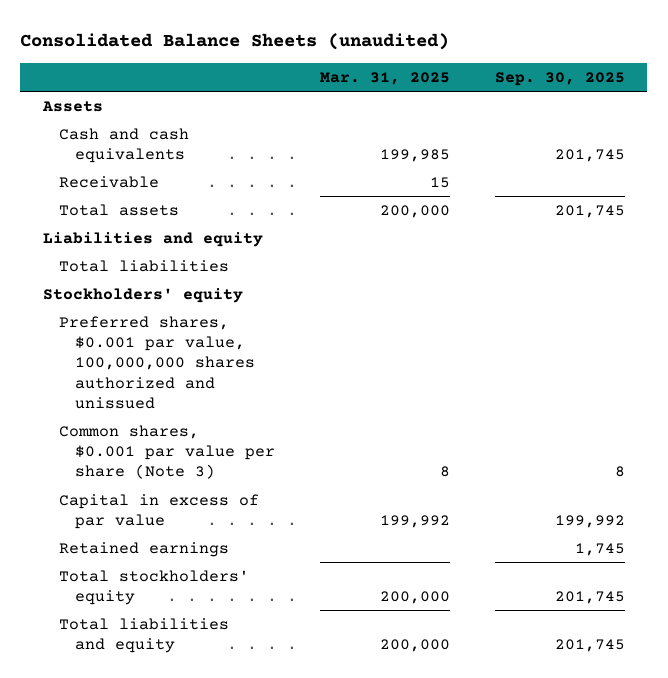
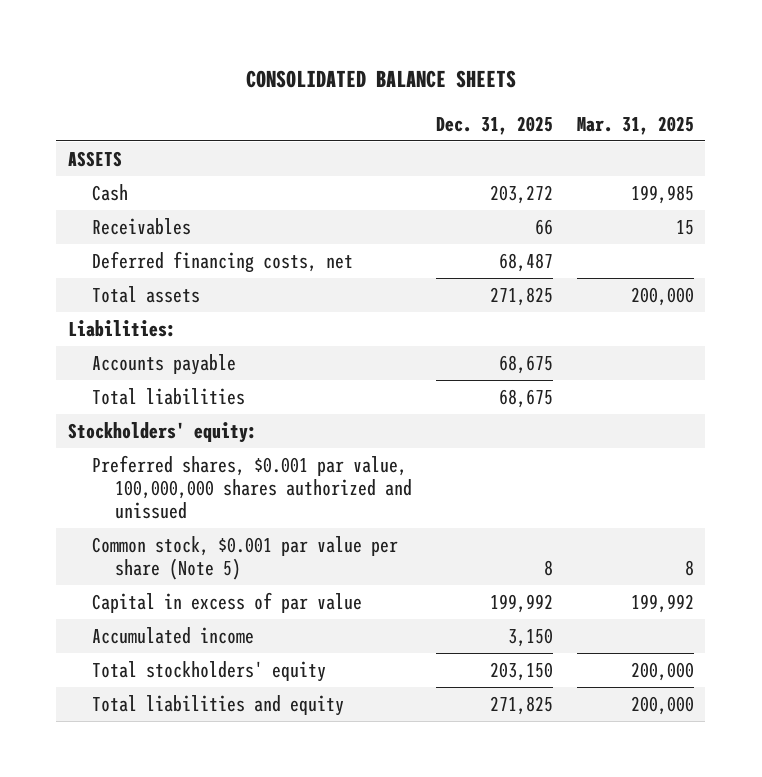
[20,33,450,51] Consolidated Balance Sheets (unaudited) -> [245,70,516,89] CONSOLIDATED BALANCE SHEETS
[494,71,625,86] Sep. 30, 2025 -> none
none -> [436,116,554,136] Dec. 31, 2025
[42,100,104,112] Assets -> [68,150,123,167] ASSETS
[58,127,189,164] Cash and cash equivalents -> [91,183,128,201] Cash
[58,175,159,188] Receivable -> [91,217,191,235] Receivables
none -> [91,250,353,273] Deferred financing costs, net
[43,231,264,247] Liabilities and equity -> none
none -> [68,319,177,337] Liabilities:
none -> [91,353,236,375] Accounts payable
[43,287,244,303] Stockholders' equity -> [68,421,258,443] Stockholders' equity:
[58,424,275,480] Common shares, $0.001 par value per share (Note 3) -> [91,535,398,581] Common stock, $0.001 par value per share (Note 5)
[58,541,229,557] Retained earnings -> [91,626,254,644] Accumulated income

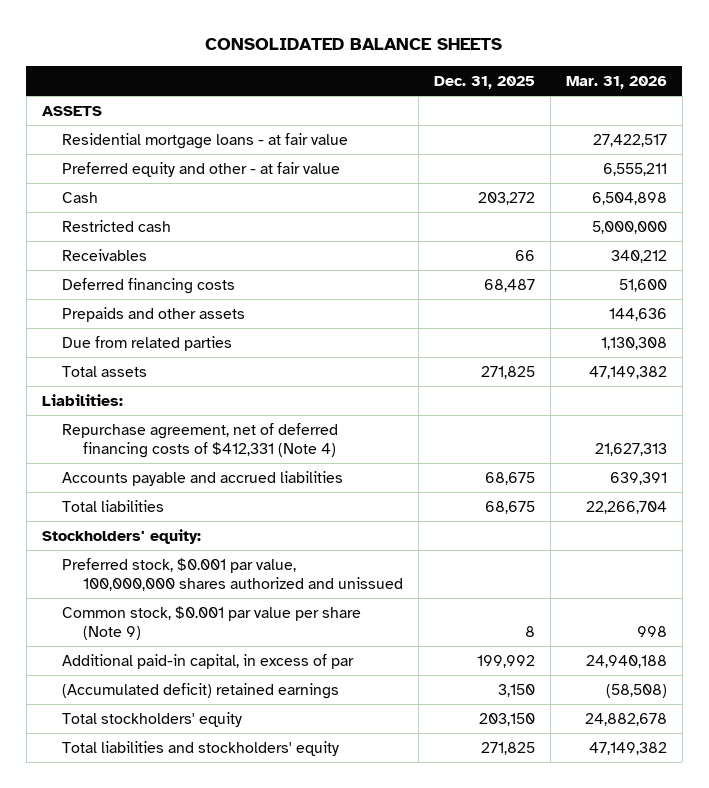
[576,116,694,136] Mar. 31, 2025 -> none
none -> [565,75,667,89] Mar. 31, 2026
none -> [62,132,349,149] Residential mortgage loans - at fair value
none -> [62,161,341,177] Preferred equity and other - at fair value
none -> [62,219,172,232] Restricted cash
[91,250,353,273] Deferred financing costs, net -> [62,277,236,294] Deferred financing costs
none -> [62,306,246,322] Prepaids and other assets
none -> [62,335,233,351] Due from related parties
none -> [62,422,339,458] Repurchase agreement, net of deferred financing costs of $412,331 (Note 4)
[91,353,236,375] Accounts payable -> [62,470,344,486] Accounts payable and accrued liabilities
[91,454,413,520] Preferred shares, $0.001 par value, 100,000,000 shares authorized and unissued -> [62,557,404,591] Preferred stock, $0.001 par value, 100,000,000 shares authorized and unissued
[91,535,398,581] Common stock, $0.001 par value per share (Note 5) -> [62,605,362,640] Common stock, $0.001 par value per share (Note 9)
[91,591,362,613] Capital in excess of par value -> [62,653,355,669] Additional paid-in capital, in excess of par
[91,626,254,644] Accumulated income -> [62,682,340,699] (Accumulated deficit) retained earnings
[91,694,344,716] Total liabilities and equity -> [62,740,340,756] Total liabilities and stockholders' equity

